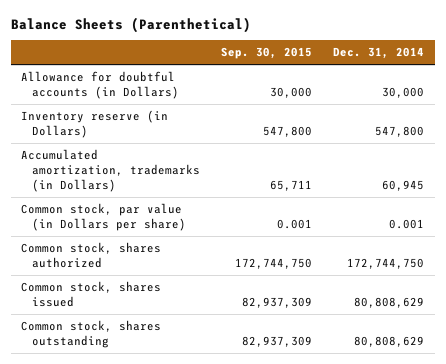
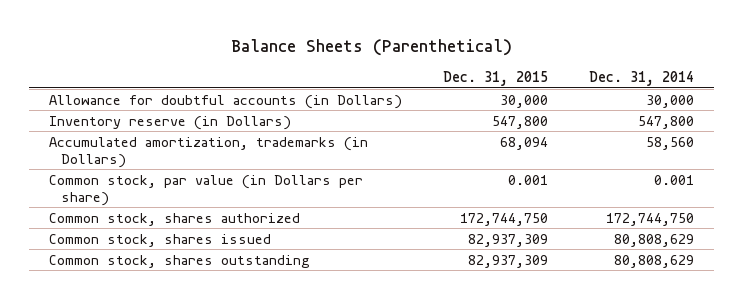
[221,47,313,60] Sep. 30, 2015 -> none
none -> [443,71,549,87] Dec. 31, 2015
[382,180,425,192] 60,945 -> [645,136,694,150] 58,560

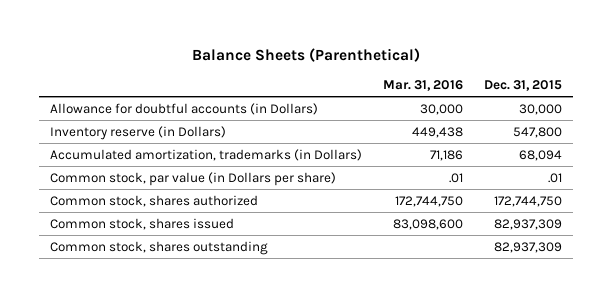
[588,71,694,87] Dec. 31, 2014 -> none
none -> [382,80,463,92] Mar. 31, 2016
[508,174,549,185] 0.001 -> [548,172,563,183] .01

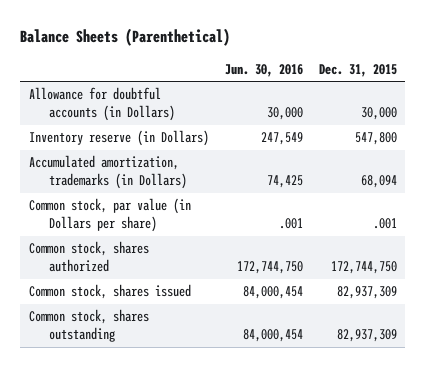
[382,80,463,92] Mar. 31, 2016 -> none
none -> [224,63,303,77] Jun. 30, 2016
[548,172,563,183] .01 -> [373,218,398,230] .001

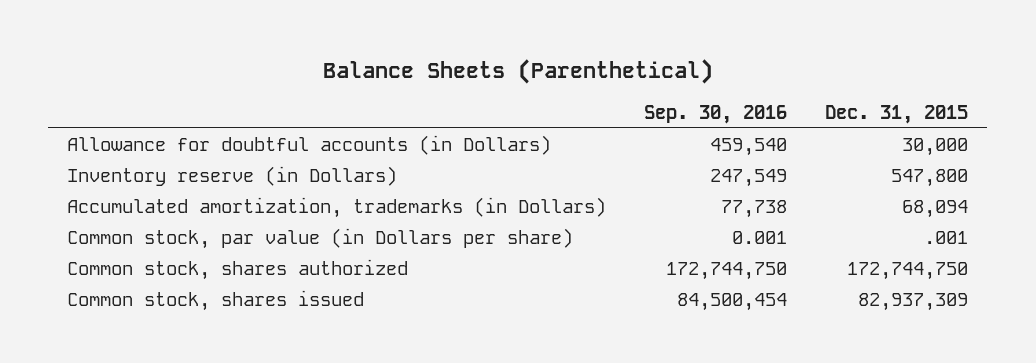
[224,63,303,77] Jun. 30, 2016 -> none
none -> [644,104,788,124] Sep. 30, 2016
[28,309,149,343] Common stock, shares outstanding -> none

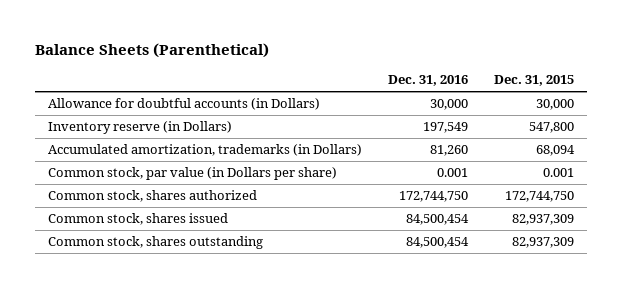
[644,104,788,124] Sep. 30, 2016 -> none
none -> [388,75,469,87] Dec. 31, 2016
[924,231,969,245] .001 -> [543,168,575,178] 0.001
none -> [48,236,264,250] Common stock, shares outstanding

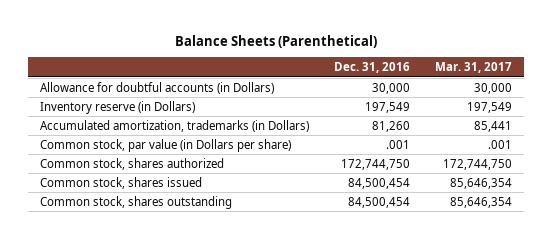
[494,75,575,87] Dec. 31, 2015 -> none
none -> [434,62,512,74] Mar. 31, 2017
[437,168,469,178] 0.001 -> [386,139,411,149] .001

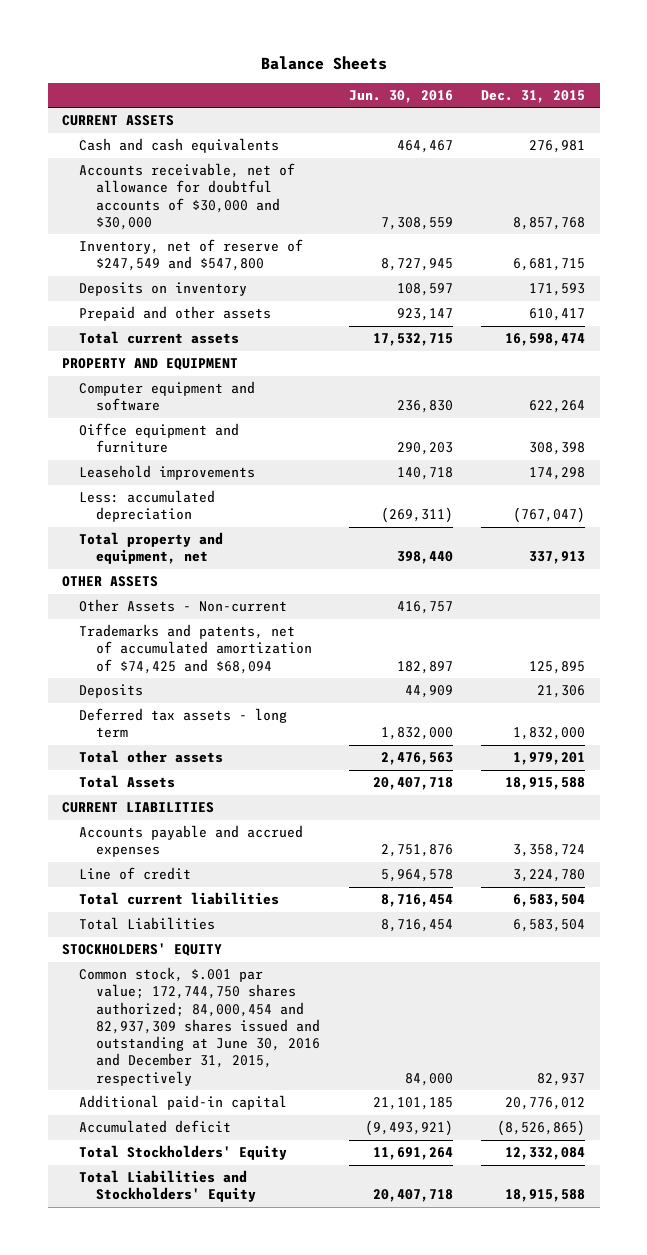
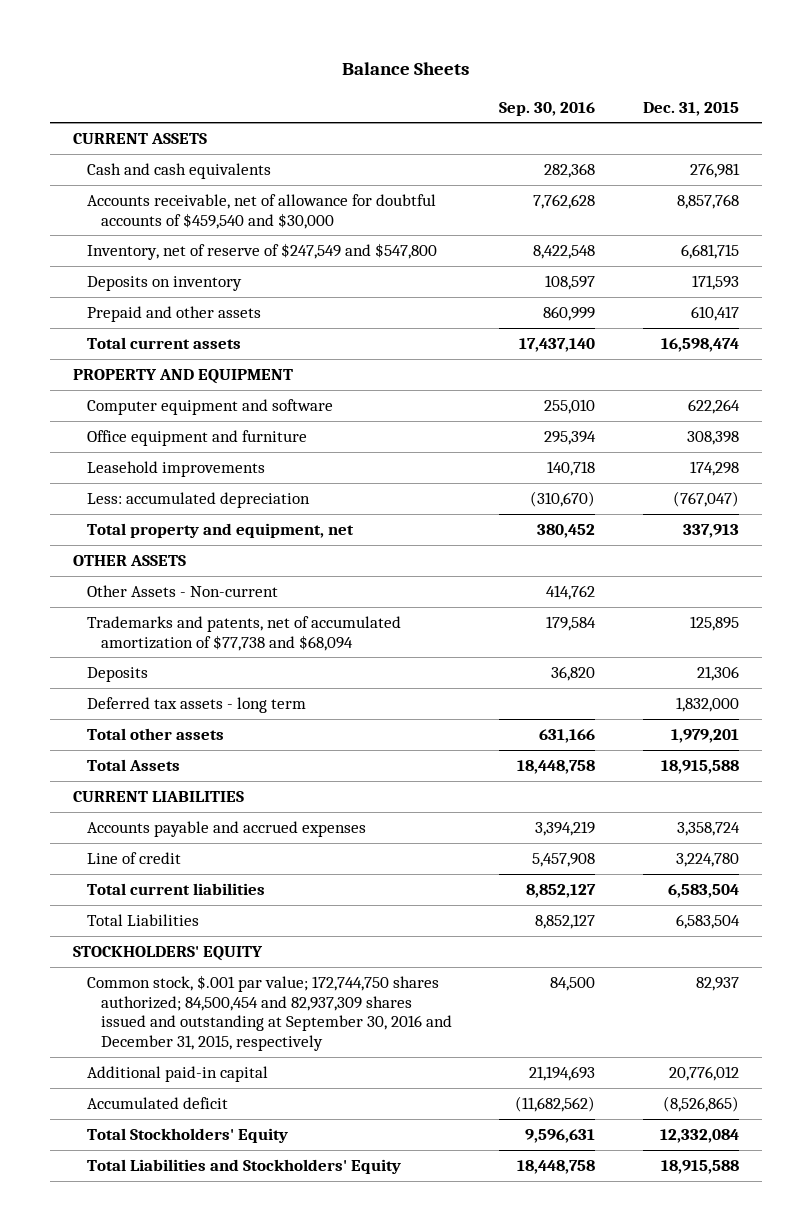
[348,90,453,104] Jun. 30, 2016 -> none
none -> [499,101,596,116] Sep. 30, 2016
[79,163,296,230] Accounts receivable, net of allowance for doubtful accounts of $30,000 and $30,000 -> [87,193,437,229] Accounts receivable, net of allowance for doubtful accounts of $459,540 and $30,000
[79,423,240,454] Oiffce equipment and furniture -> [87,429,308,446] Office equipment and furniture
[79,624,313,674] Trademarks and patents, net of accumulated amortization of $74,425 and $68,094 -> [87,615,402,651] Trademarks and patents, net of accumulated amortization of $77,738 and $68,094
[79,967,321,1086] Common stock, $.001 par value; 172,744,750 shares authorized; 84,000,454 and 82,937,309 shares issued and outstanding at June 30, 2016 and December 31, 2015, respectively -> [87,974,453,1052] Common stock, $.001 par value; 172,744,750 shares authorized; 84,500,454 and 82,937,309 shares issued and outstanding at September 30, 2016 and December 31, 2015, respectively

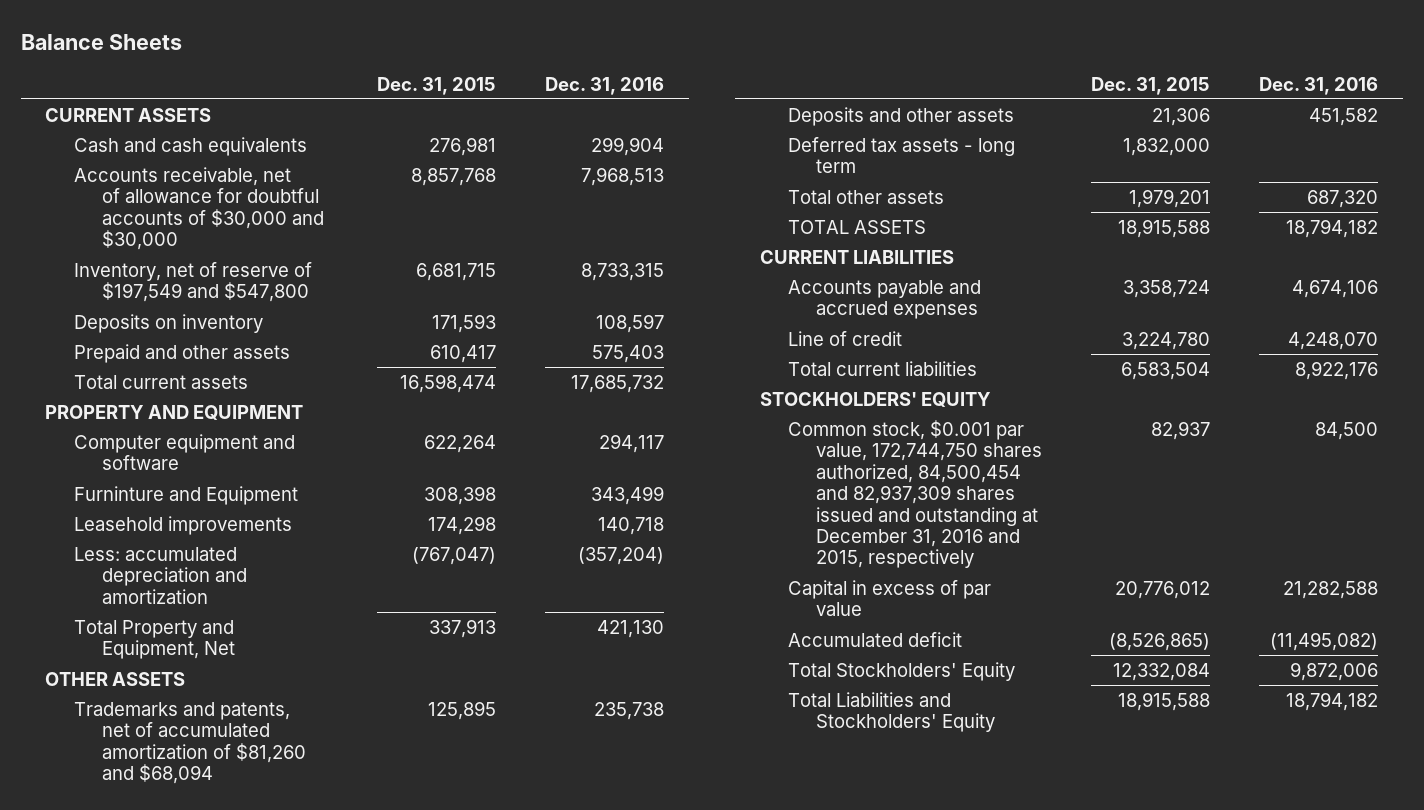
[499,101,596,116] Sep. 30, 2016 -> none
none -> [545,76,665,95] Dec. 31, 2016
[87,193,437,229] Accounts receivable, net of allowance for doubtful accounts of $459,540 and $30,000 -> [73,167,325,251] Accounts receivable, net of allowance for doubtful accounts of $30,000 and $30,000
[87,242,438,260] Inventory, net of reserve of $247,549 and $547,800 -> [73,262,312,303] Inventory, net of reserve of $197,549 and $547,800
[87,429,308,446] Office equipment and furniture -> [73,486,298,506] Furninture and Equipment
[87,491,311,508] Less: accumulated depreciation -> [73,547,248,604] Less: accumulated depreciation and amortization
[87,522,355,538] Total property and equipment, net -> [73,620,236,660] Total Property and Equipment, Net
[87,584,279,597] Other Assets - Non-current -> none
[87,615,402,651] Trademarks and patents, net of accumulated amortization of $77,738 and $68,094 -> [73,702,307,785] Trademarks and patents, net of accumulated amortization of $81,260 and $68,094
[87,666,149,682] Deposits -> [787,107,1014,127] Deposits and other assets
[87,758,181,771] Total Assets -> [787,220,926,235] TOTAL ASSETS
[87,913,200,926] Total Liabilities -> none
[87,974,453,1052] Common stock, $.001 par value; 172,744,750 shares authorized; 84,500,454 and 82,937,309 shares issued and outstanding at September 30, 2016 and December 31, 2015, respectively -> [787,420,1043,569] Common stock, $0.001 par value, 172,744,750 shares authorized, 84,500,454 and 82,937,309 shares issued and outstanding at December 31, 2016 and 2015, respectively
[87,1065,269,1082] Additional paid-in capital -> [787,580,991,617] Capital in excess of par value

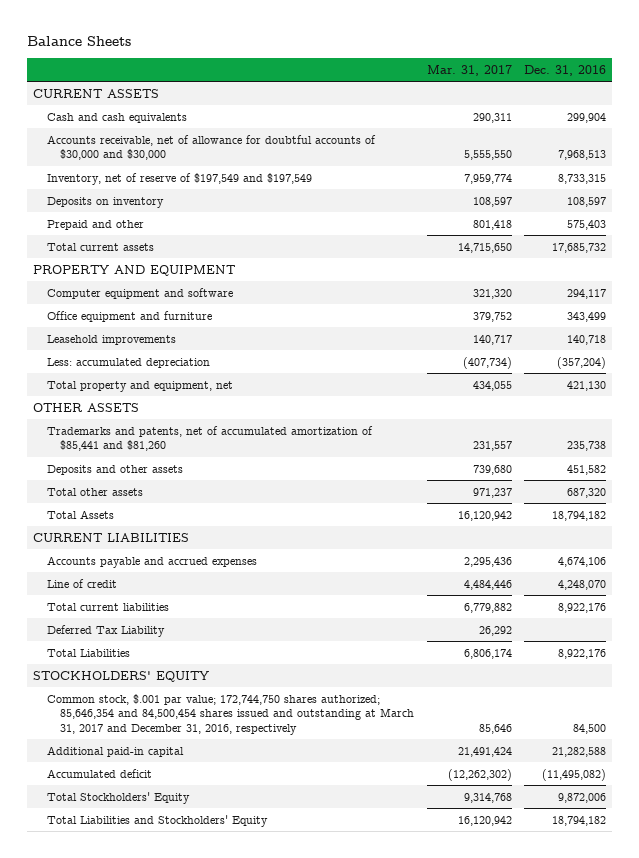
[377,76,497,95] Dec. 31, 2015 -> none
none -> [426,64,512,76] Mar. 31, 2017
[73,262,312,303] Inventory, net of reserve of $197,549 and $547,800 -> [46,172,312,185] Inventory, net of reserve of $197,549 and $197,549
[73,344,290,364] Prepaid and other assets -> [46,219,144,230] Prepaid and other
[73,486,298,506] Furninture and Equipment -> [46,310,212,322] Office equipment and furniture
[73,547,248,604] Less: accumulated depreciation and amortization -> [46,357,210,368] Less: accumulated depreciation
[73,620,236,660] Total Property and Equipment, Net -> [46,380,233,392] Total property and equipment, net
[73,702,307,785] Trademarks and patents, net of accumulated amortization of $81,260 and $68,094 -> [46,425,373,452] Trademarks and patents, net of accumulated amortization of $85,441 and $81,260
[787,137,1015,174] Deferred tax assets - long term -> none
[787,220,926,235] TOTAL ASSETS -> [46,509,114,519] Total Assets
none -> [46,624,165,637] Deferred Tax Liability
none -> [46,648,130,657] Total Liabilities
[787,420,1043,569] Common stock, $0.001 par value, 172,744,750 shares authorized, 84,500,454 and 82,937,309 shares issued and outstanding at December 31, 2016 and 2015, respectively -> [46,693,415,735] Common stock, $.001 par value; 172,744,750 shares authorized; 85,646,354 and 84,500,454 shares issued and outstanding at March 31, 2017 and December 31, 2016, respectively
[787,580,991,617] Capital in excess of par value -> [46,745,184,757] Additional paid-in capital

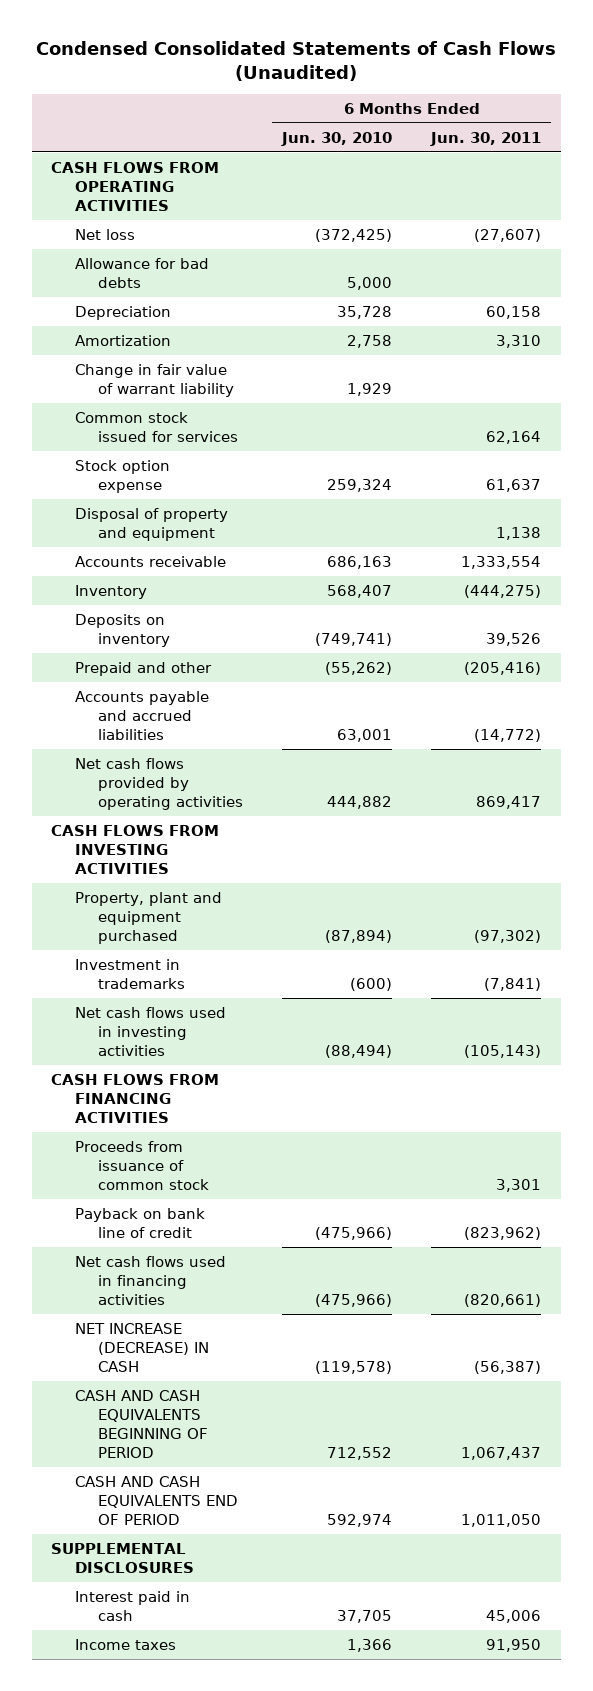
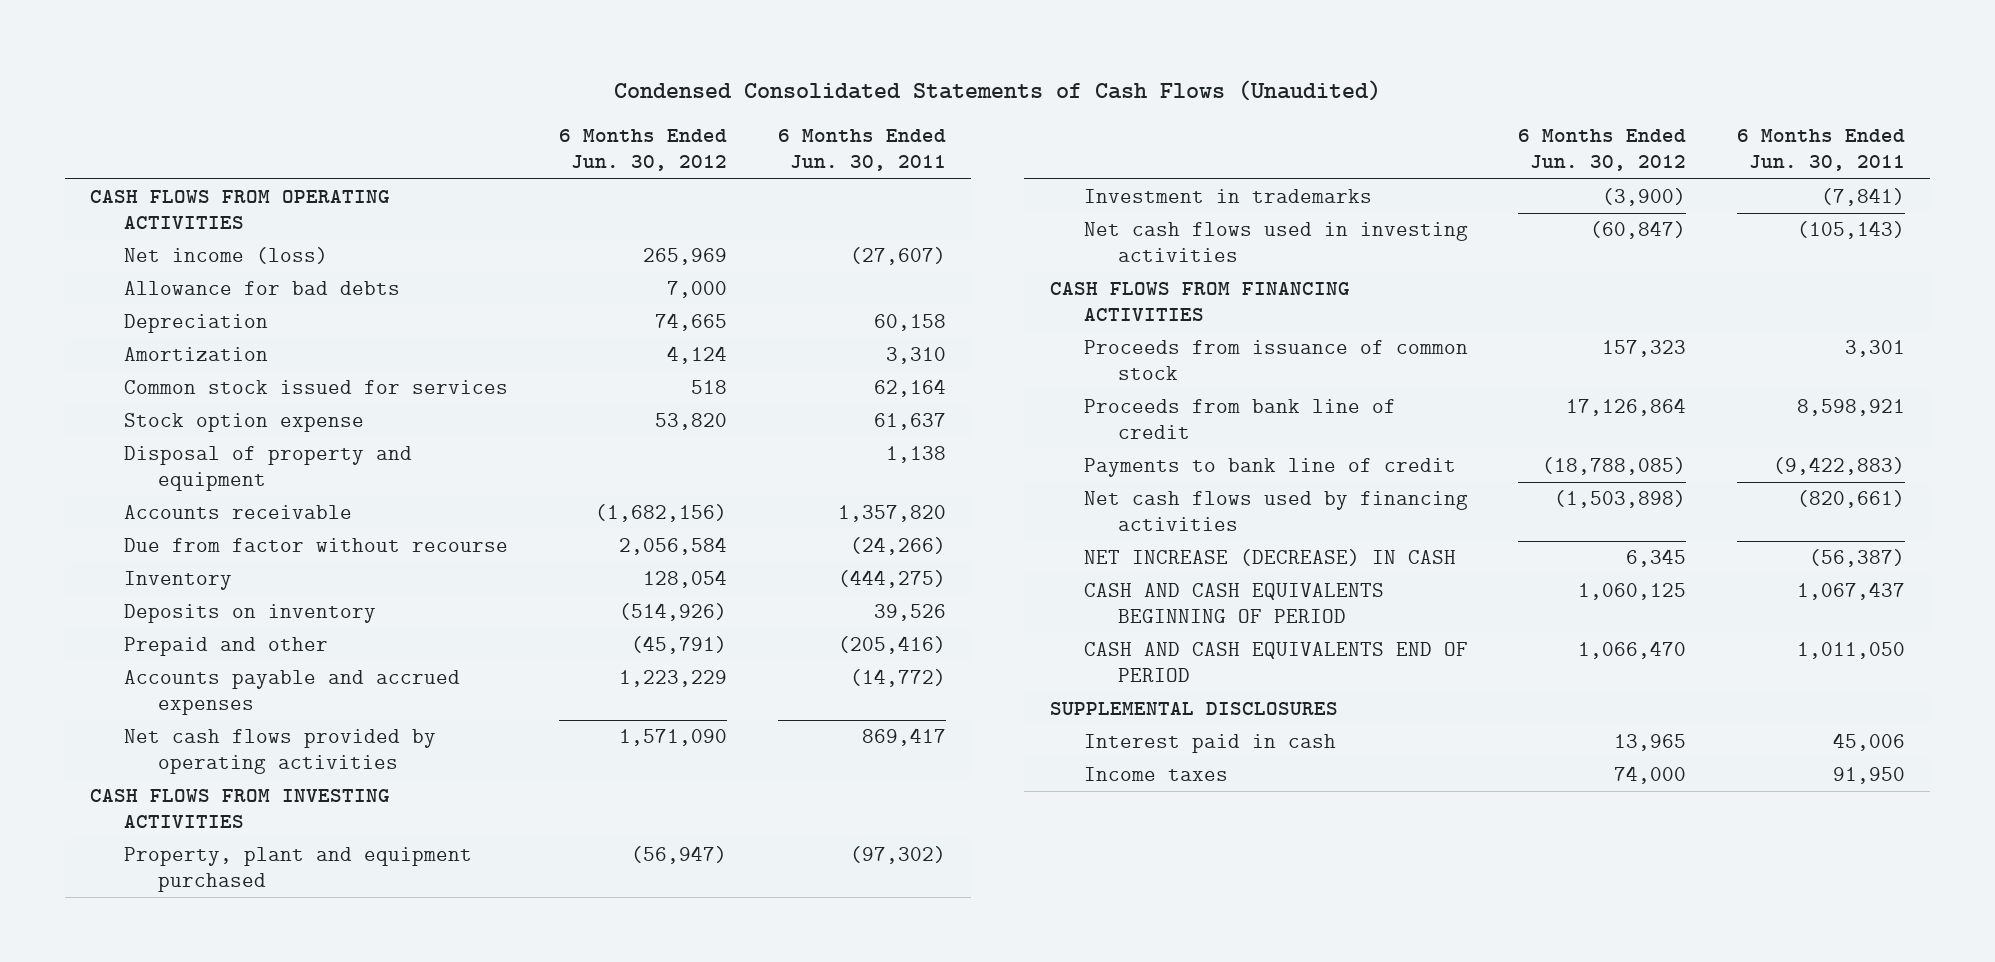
[281,131,393,146] Jun. 30, 2010 -> none
none -> [558,129,727,172] 6 Months Ended Jun. 30, 2012
[74,229,135,241] Net loss -> [124,247,329,265] Net income (loss)
[74,364,234,397] Change in fair value of warrant liability -> none
[461,556,542,570] 1,333,554 -> [837,505,946,523] 1,357,820
none -> [124,538,509,553] Due from factor without recourse
[74,691,209,740] Accounts payable and accrued liabilities -> [124,670,461,716] Accounts payable and accrued expenses
none -> [1083,399,1396,440] Proceeds from bank line of credit
[74,1208,205,1238] Payback on bank line of credit -> [1083,458,1456,478] Payments to bank line of credit
[464,1226,542,1240] (823,962) -> [1773,457,1906,476] (9,422,883)
[74,1256,226,1305] Net cash flows used in financing activities -> [1083,491,1468,532] Net cash flows used by financing activities

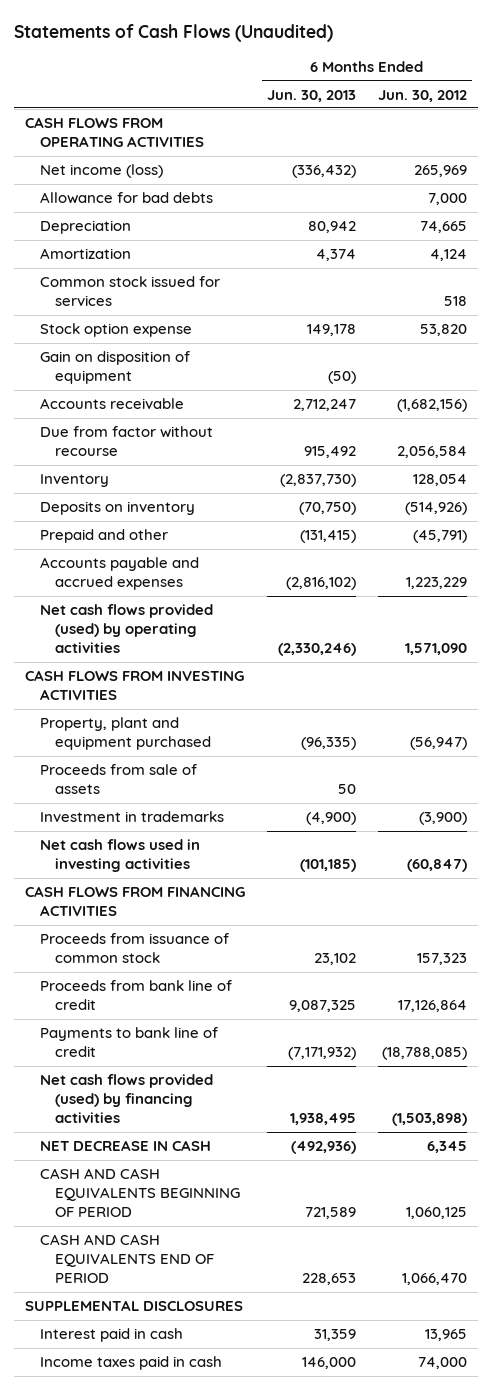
[613,79,1381,101] Condensed Consolidated Statements of Cash Flows (Unaudited) -> [14,23,334,42] Statements of Cash Flows (Unaudited)
[777,129,946,172] 6 Months Ended Jun. 30, 2011 -> none
none -> [267,89,357,102] Jun. 30, 2013
[124,446,413,492] Disposal of property and equipment -> [40,351,191,385] Gain on disposition of equipment
[124,729,437,775] Net cash flows provided by operating activities -> [40,604,214,654] Net cash flows provided (used) by operating activities
none -> [40,764,198,795] Proceeds from sale of assets
[1083,491,1468,532] Net cash flows used by financing activities -> [40,1074,214,1124] Net cash flows provided (used) by financing activities
[1083,549,1456,567] NET INCREASE (DECREASE) IN CASH -> [40,1140,212,1152] NET DECREASE IN CASH
[1083,767,1228,782] Income taxes -> [40,1356,223,1371] Income taxes paid in cash

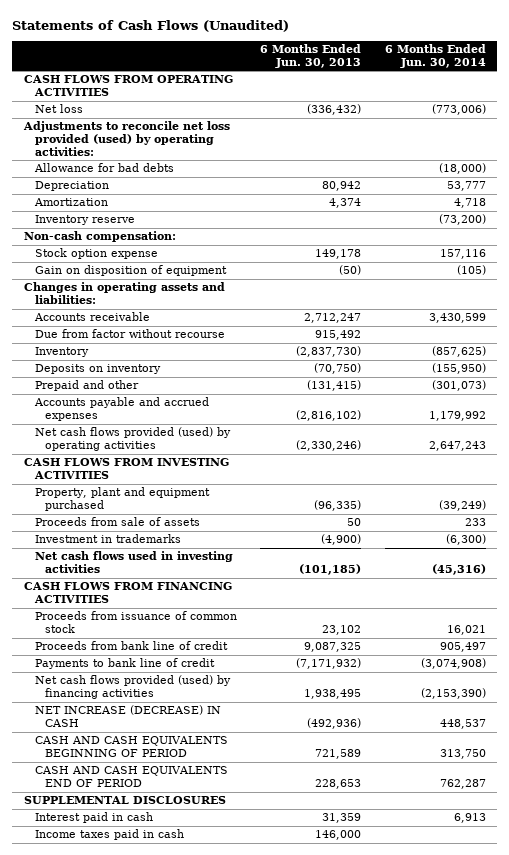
[377,89,467,102] Jun. 30, 2012 -> none
none -> [384,44,486,69] 6 Months Ended Jun. 30, 2014
[40,164,164,179] Net income (loss) -> [34,104,83,114] Net loss
none -> [22,121,230,157] Adjustments to reconcile net loss provided (used) by operating activities:
[40,276,221,307] Common stock issued for services -> none
none -> [34,215,135,226] Inventory reserve
none -> [23,231,176,243] Non-cash compensation:
none -> [23,282,225,305] Changes in operating assets and liabilities:
[40,1140,212,1152] NET DECREASE IN CASH -> [34,705,221,728] NET INCREASE (DECREASE) IN CASH

